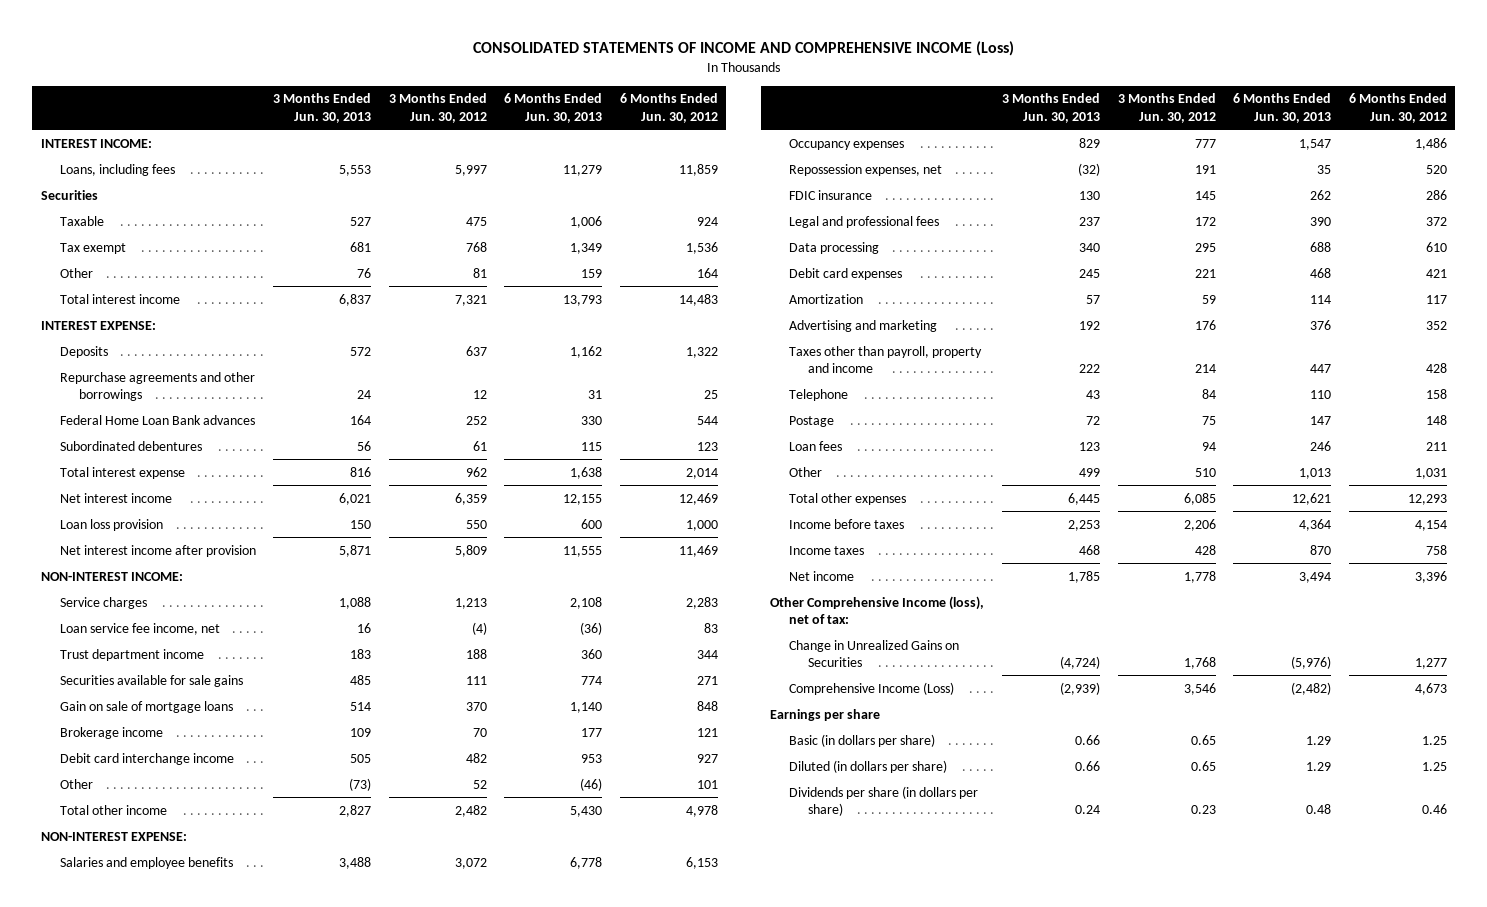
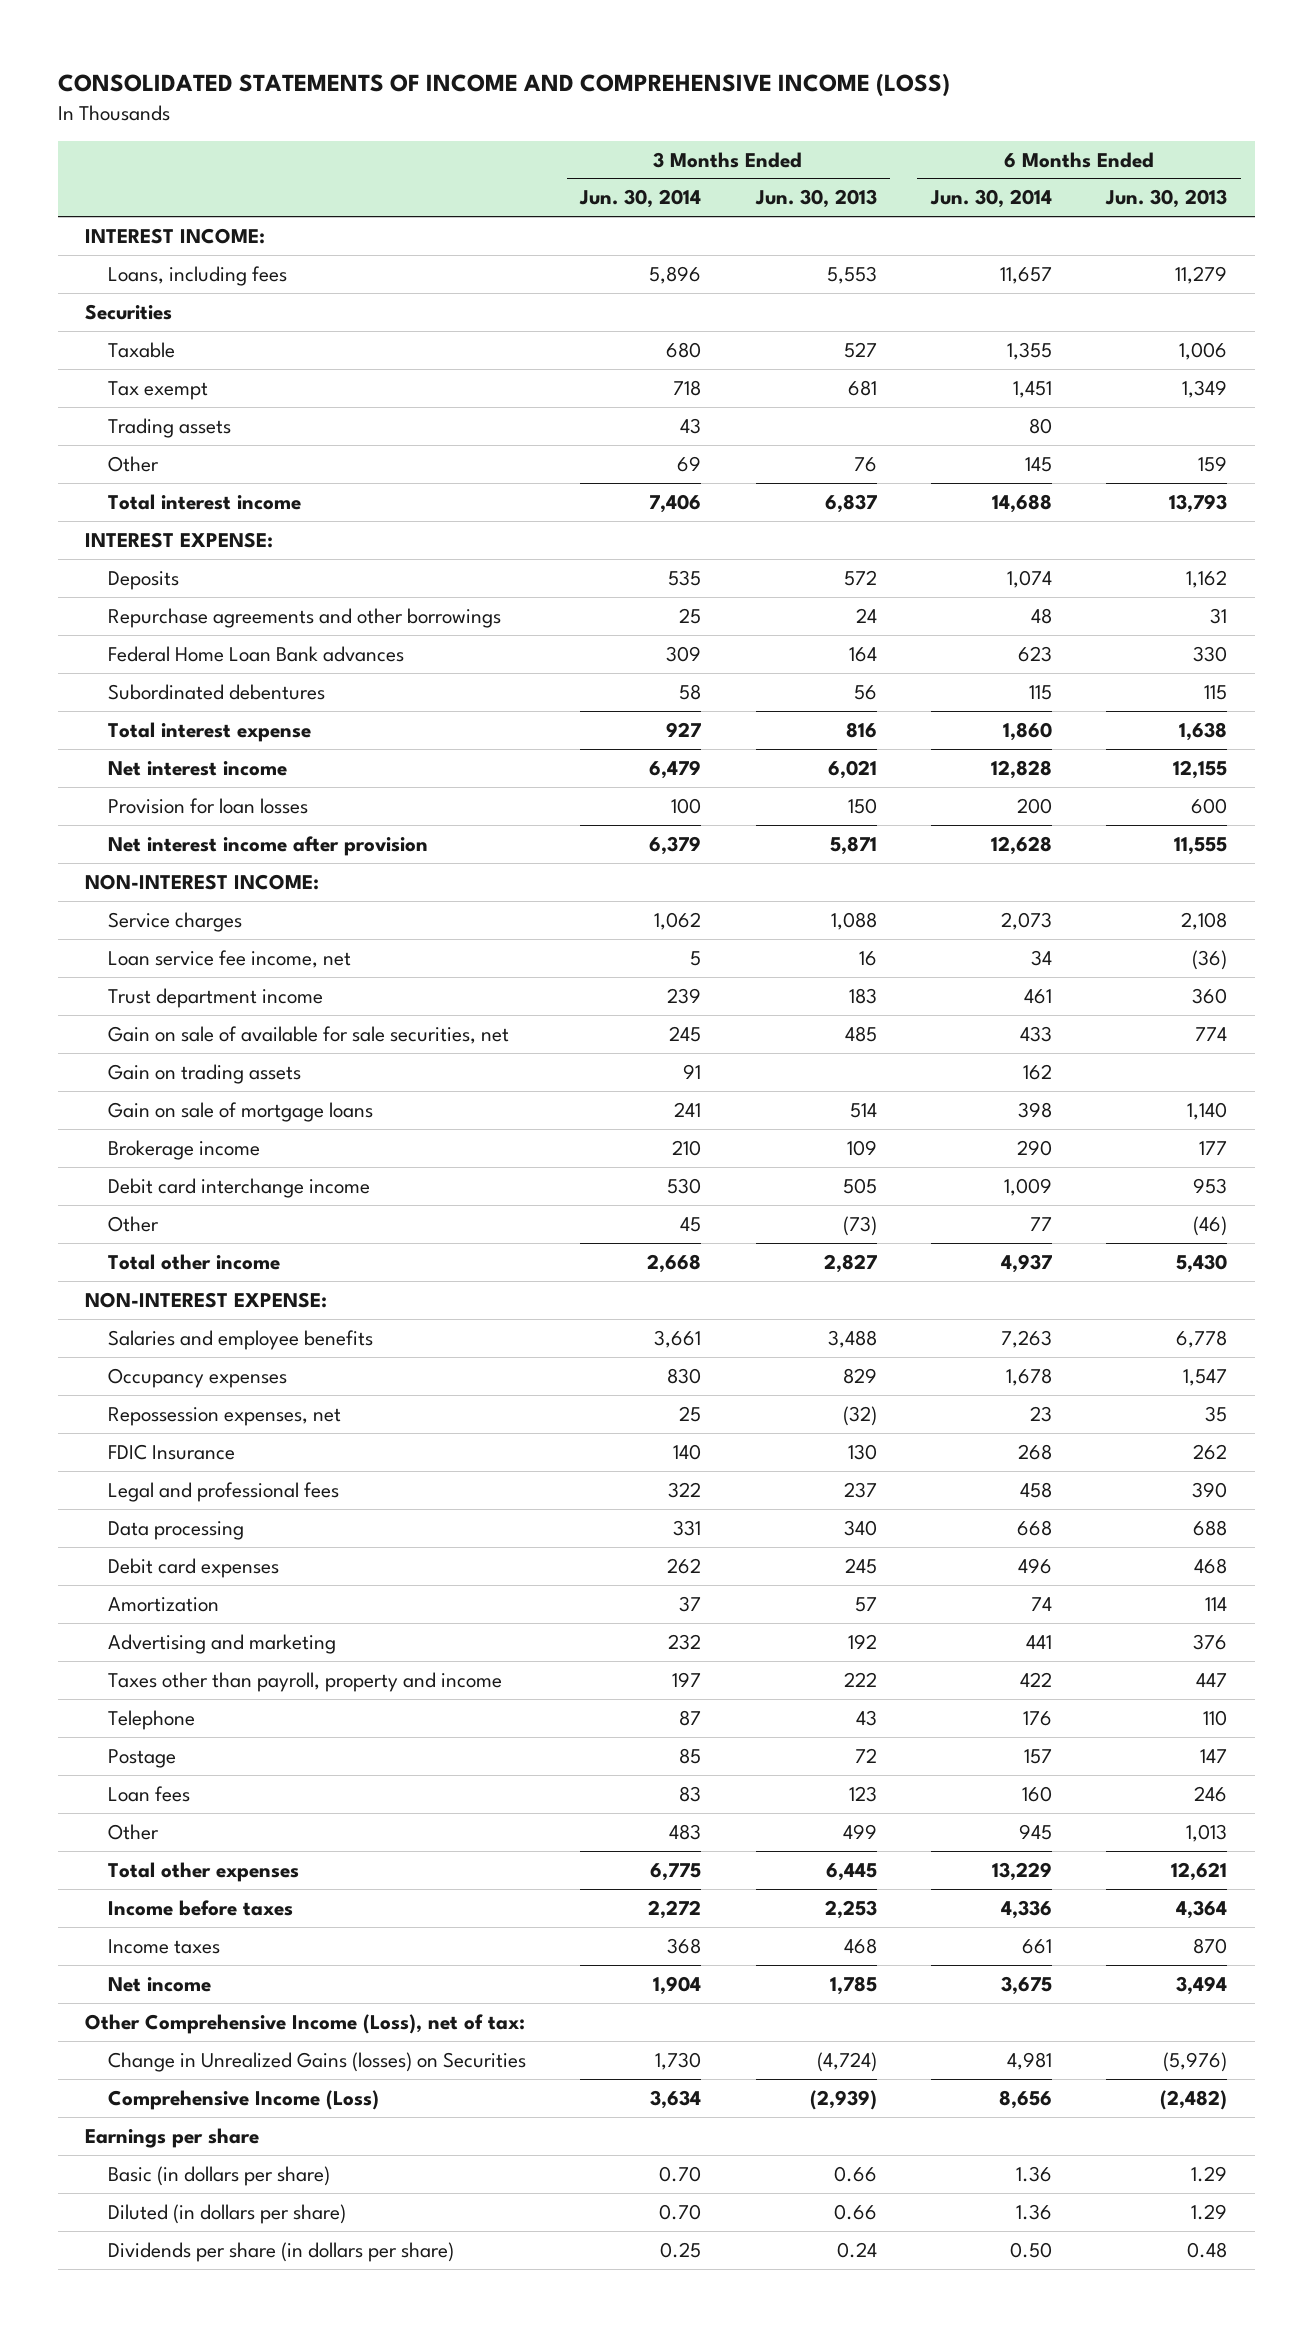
[472,41,1014,57] CONSOLIDATED STATEMENTS OF INCOME AND COMPREHENSIVE INCOME (Loss) -> [58,72,951,97] CONSOLIDATED STATEMENTS OF INCOME AND COMPREHENSIVE INCOME (LOSS)
[388,93,487,123] 3 Months Ended Jun. 30, 2012 -> none
[619,93,718,123] 6 Months Ended Jun. 30, 2012 -> none
none -> [579,189,702,209] Jun. 30, 2014
none -> [930,189,1053,209] Jun. 30, 2014
none -> [107,417,231,438] Trading assets
[59,518,163,531] Loan loss provision -> [107,797,308,814] Provision for loan losses
[59,674,243,687] Securities available for sale gains -> [107,1025,509,1044] Gain on sale of available for sale securities, net
none -> [107,1063,301,1084] Gain on trading assets
[788,189,872,200] FDIC insurance -> [107,1443,235,1460] FDIC Insurance
[769,595,984,624] Other Comprehensive Income (loss), net of tax: -> [85,2013,526,2034] Other Comprehensive Income (Loss), net of tax:
[788,639,959,667] Change in Unrealized Gains on Securities -> [107,2051,526,2072] Change in Unrealized Gains (losses) on Securities

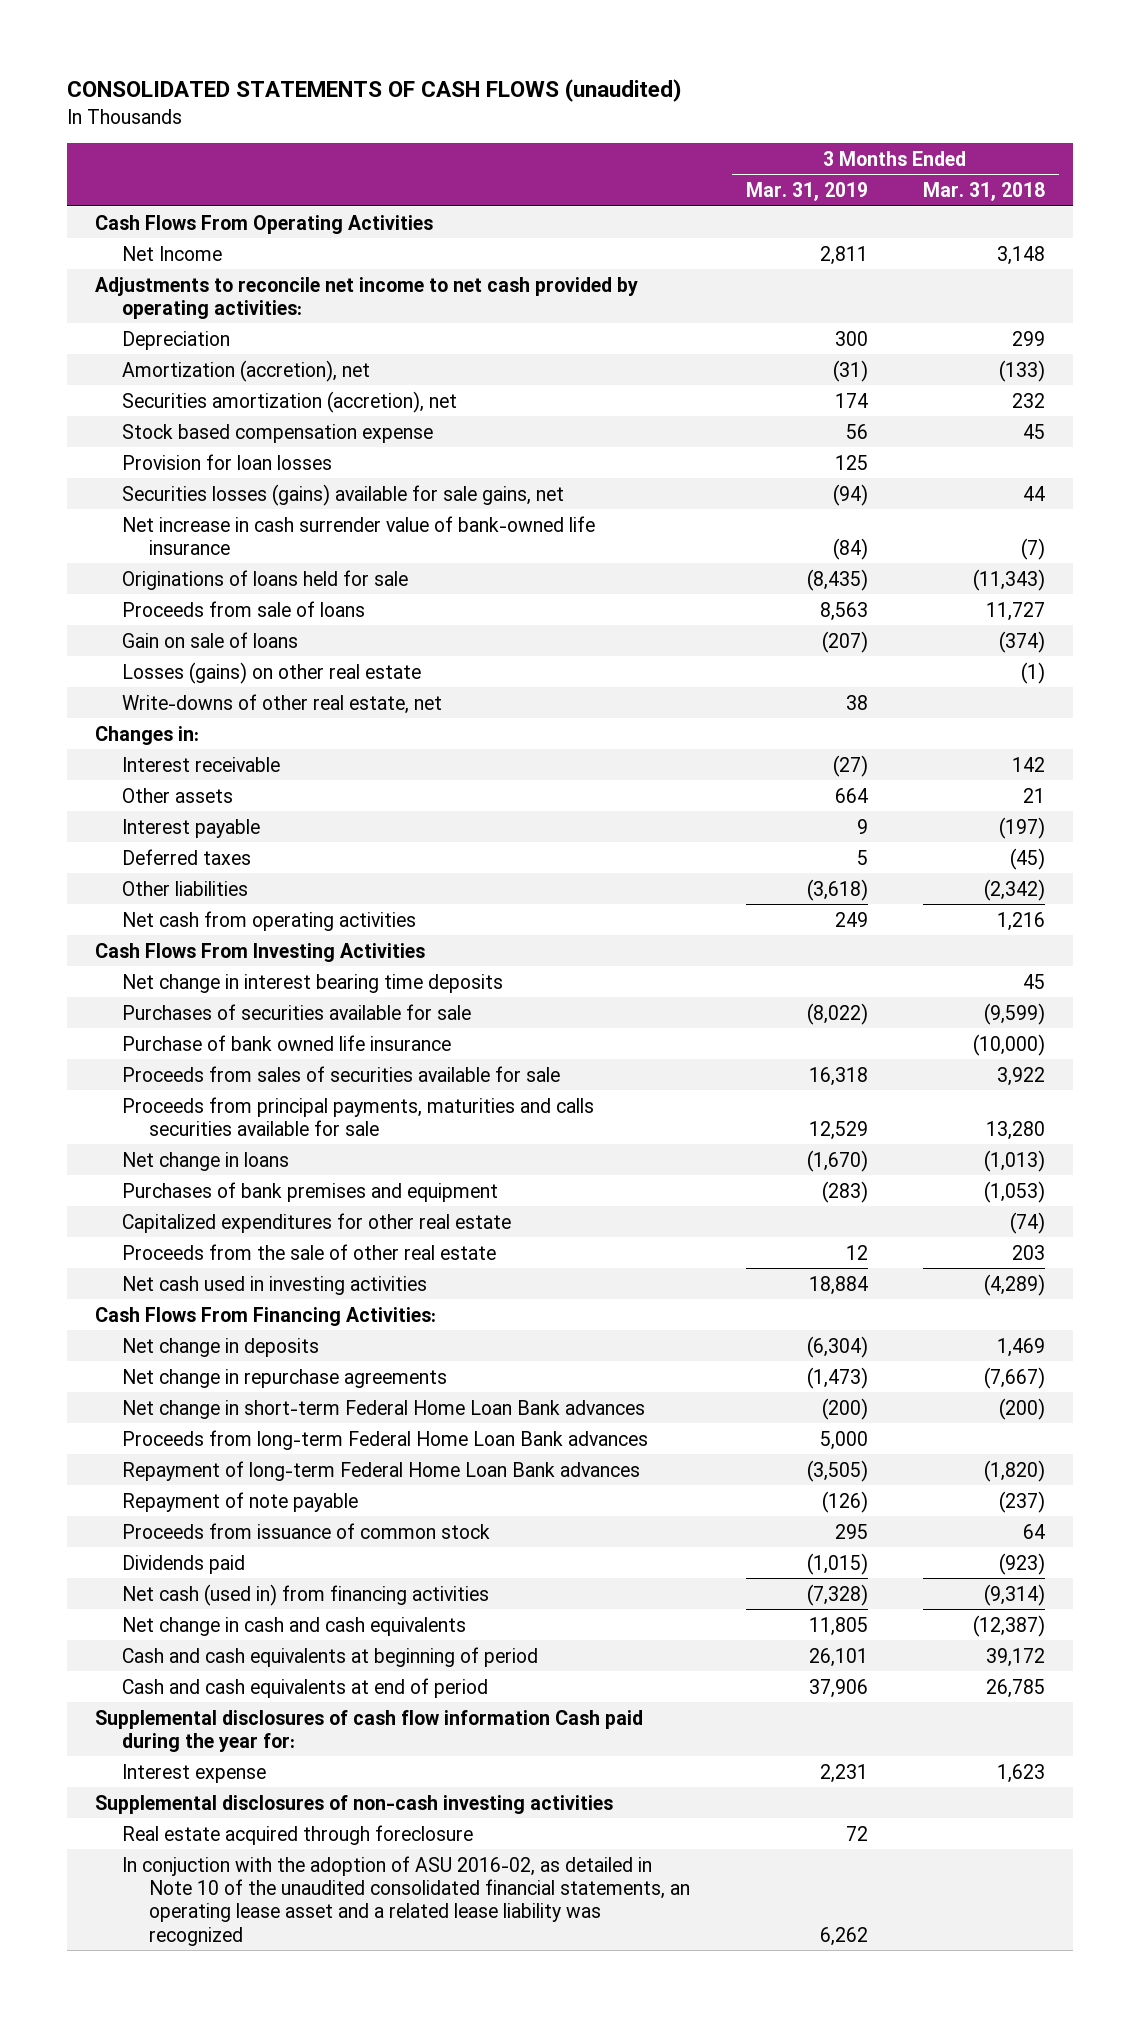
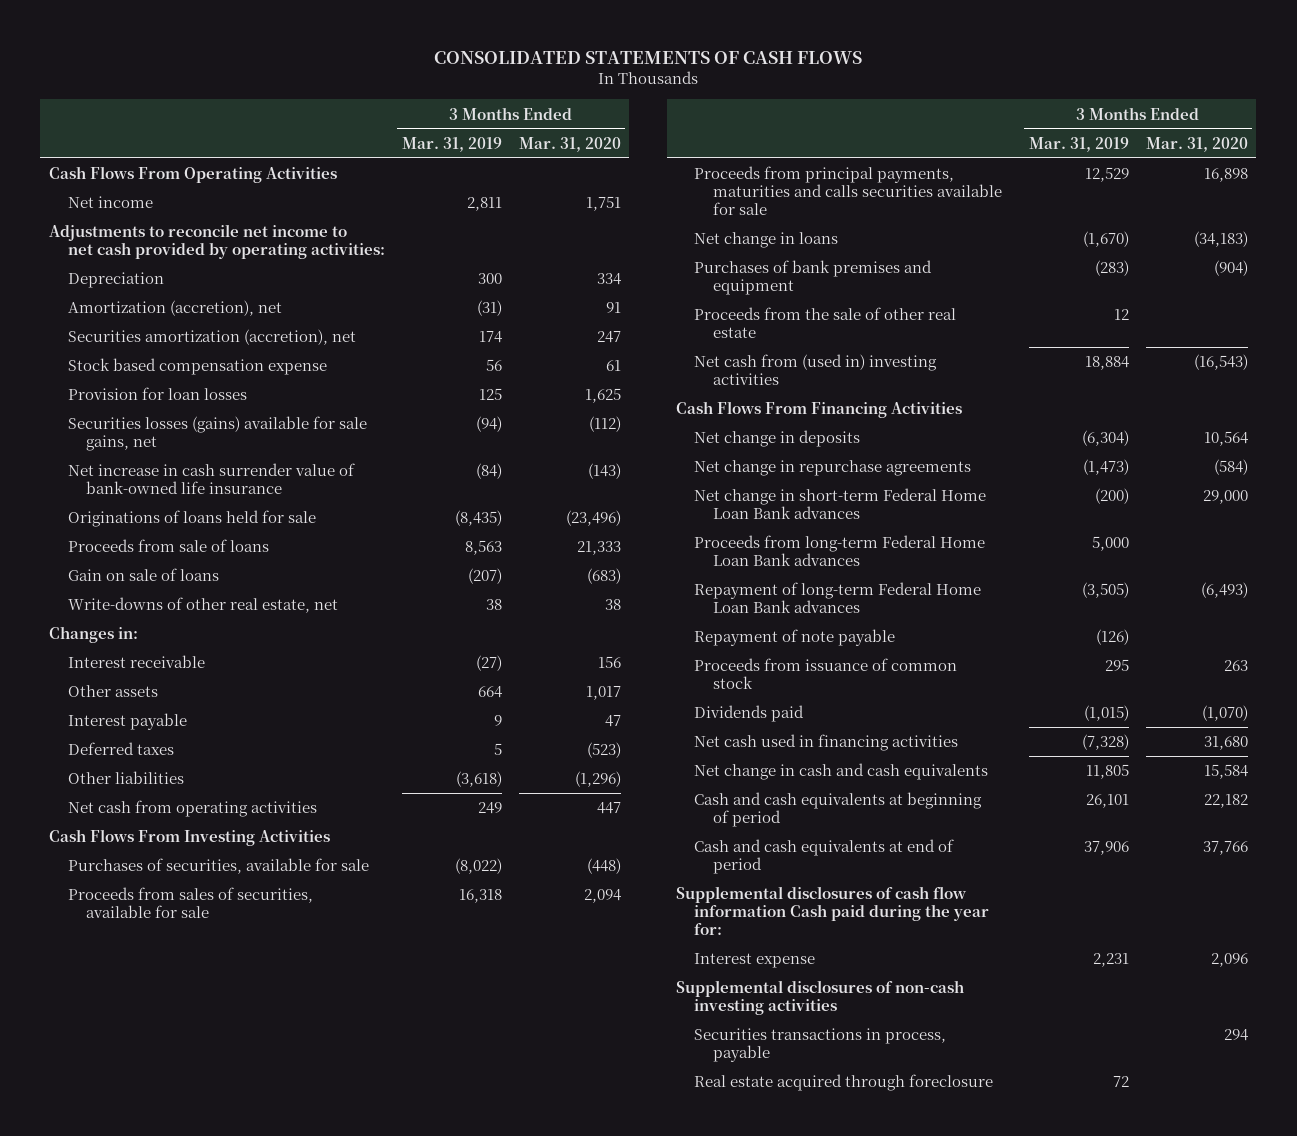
[66,79,682,103] CONSOLIDATED STATEMENTS OF CASH FLOWS (unaudited) -> [434,50,863,64] CONSOLIDATED STATEMENTS OF CASH FLOWS
[923,182,1046,202] Mar. 31, 2018 -> none
none -> [518,136,621,152] Mar. 31, 2020
[121,245,222,261] Net Income -> [67,196,153,209] Net income
[121,661,421,684] Losses (gains) on other real estate -> none
[121,973,503,993] Net change in interest bearing time deposits -> none
[121,1034,451,1051] Purchase of bank owned life insurance -> none
[121,1003,471,1020] Purchases of securities available for sale -> [67,858,369,875] Purchases of securities, available for sale
[121,1065,560,1082] Proceeds from sales of securities available for sale -> [67,887,313,918] Proceeds from sales of securities, available for sale
[121,1212,511,1233] Capitalized expenditures for other real estate -> none
[121,1275,427,1295] Net cash used in investing activities -> [694,354,938,385] Net cash from (used in) investing activities
[94,1306,436,1326] Cash Flows From Financing Activities: -> [675,401,962,419] Cash Flows From Financing Activities
[121,1583,489,1606] Net cash (used in) from financing activities -> [694,734,959,752] Net cash used in financing activities
none -> [694,1028,947,1062] Securities transactions in process, payable
[121,1855,690,1946] In conjuction with the adoption of ASU 2016-02, as detailed in Note 10 of the unaudited consolidated financial statements, an operating lease asset and a related lease liability was recognized -> none

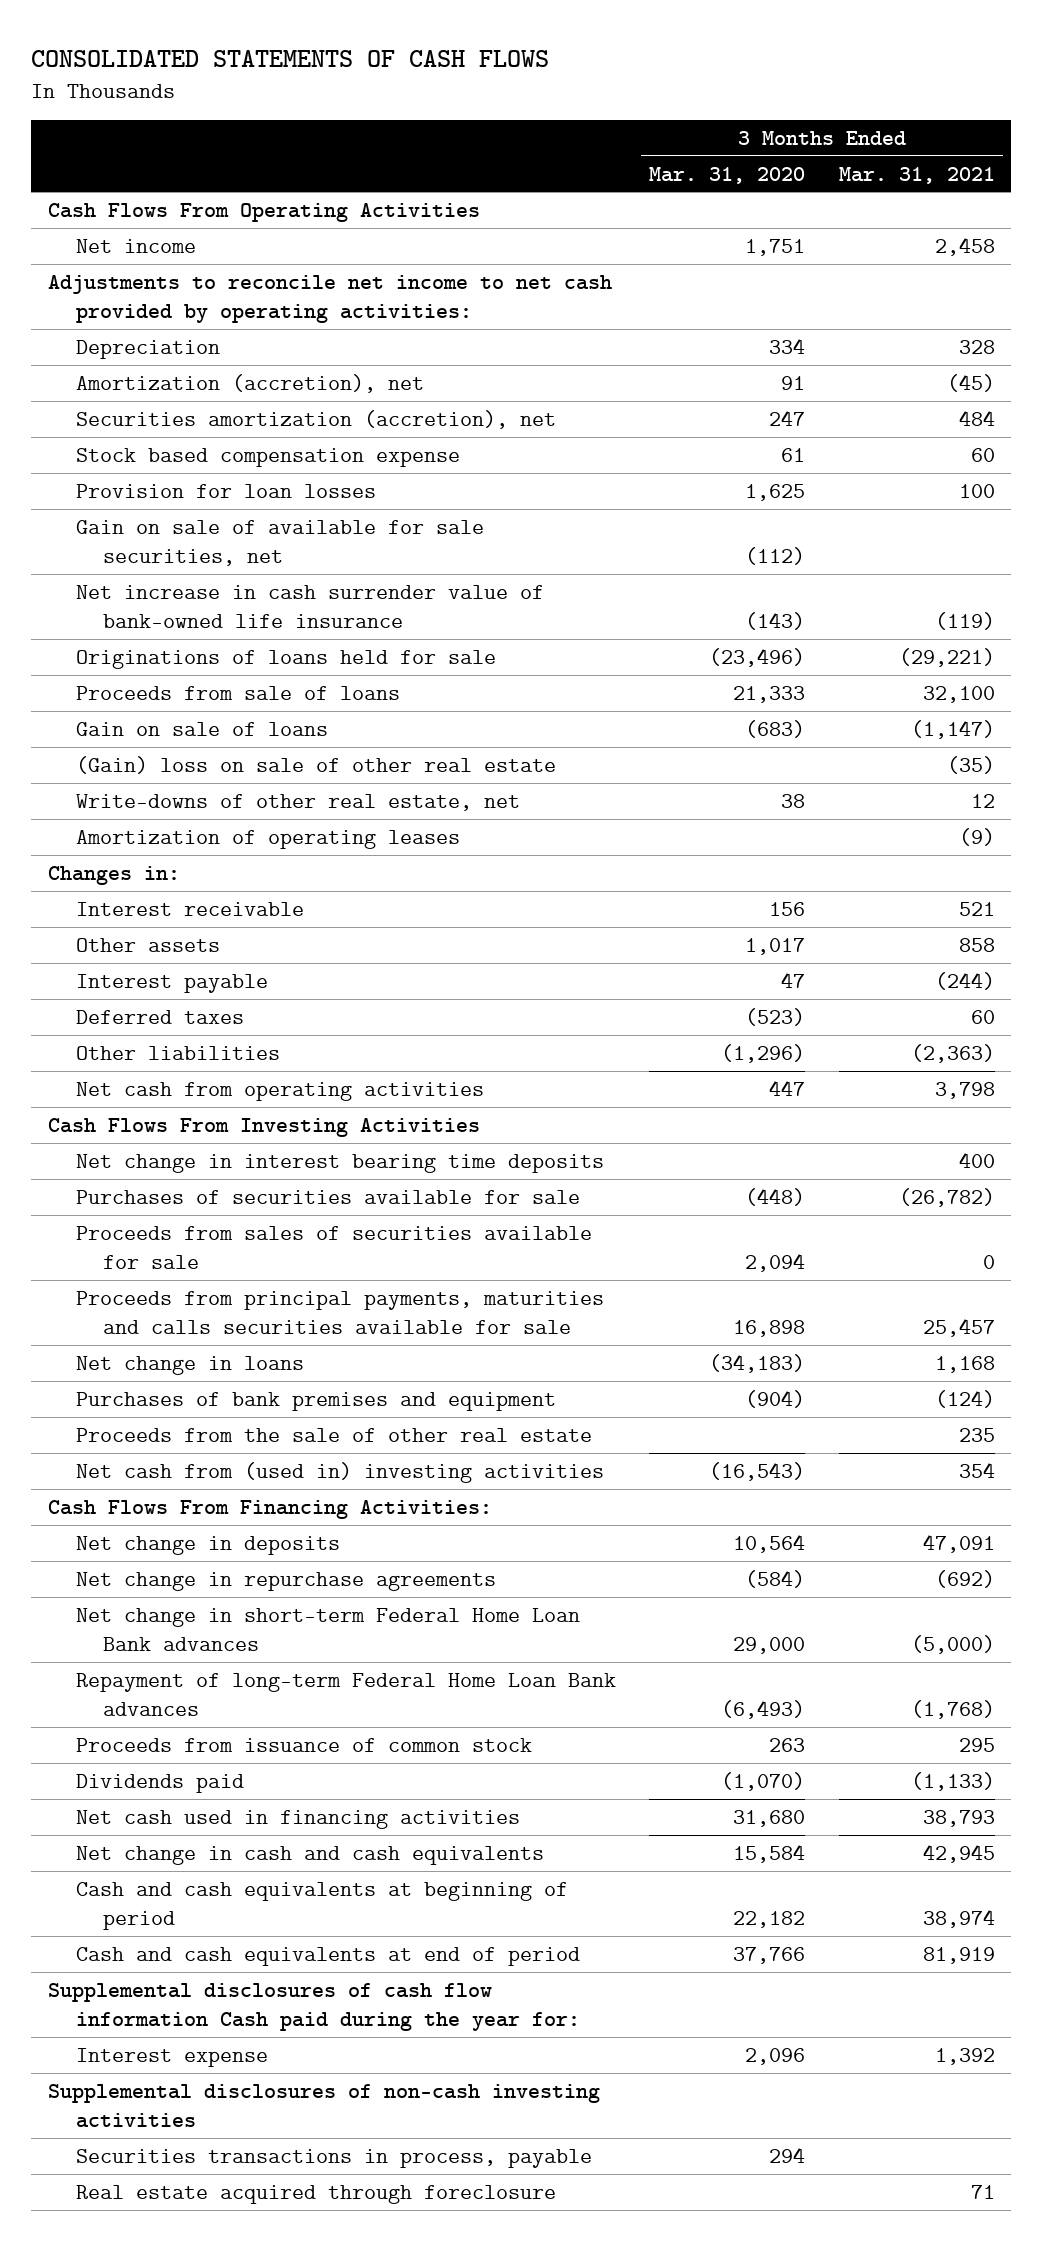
[401,136,502,152] Mar. 31, 2019 -> none
none -> [838,166,995,184] Mar. 31, 2021
[67,416,367,451] Securities losses (gains) available for sale gains, net -> [75,519,484,566] Gain on sale of available for sale securities, net
none -> [75,755,556,774] (Gain) loss on sale of other real estate
none -> [75,829,460,849] Amortization of operating leases
none -> [75,1153,604,1173] Net change in interest bearing time deposits
[67,858,369,875] Purchases of securities, available for sale -> [75,1189,580,1204] Purchases of securities available for sale
[67,887,313,918] Proceeds from sales of securities, available for sale -> [75,1225,592,1269] Proceeds from sales of securities available for sale
[675,401,962,419] Cash Flows From Financing Activities -> [48,1499,493,1519] Cash Flows From Financing Activities:
[694,535,986,566] Proceeds from long-term Federal Home Loan Bank advances -> none
[694,629,896,647] Repayment of note payable -> none

